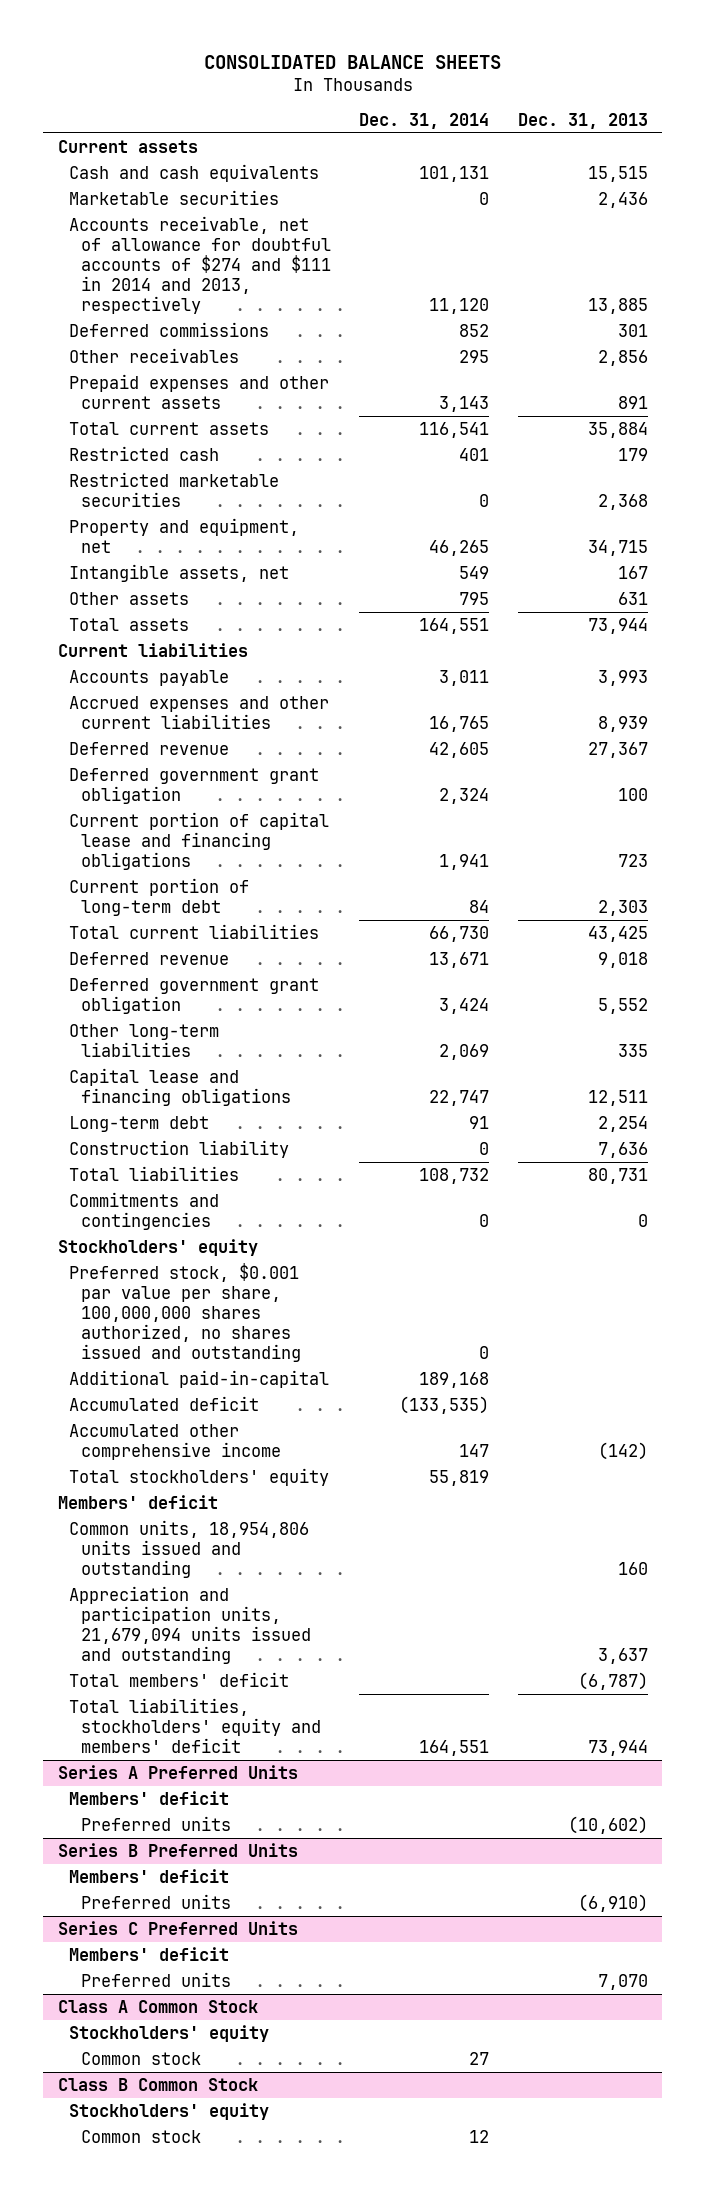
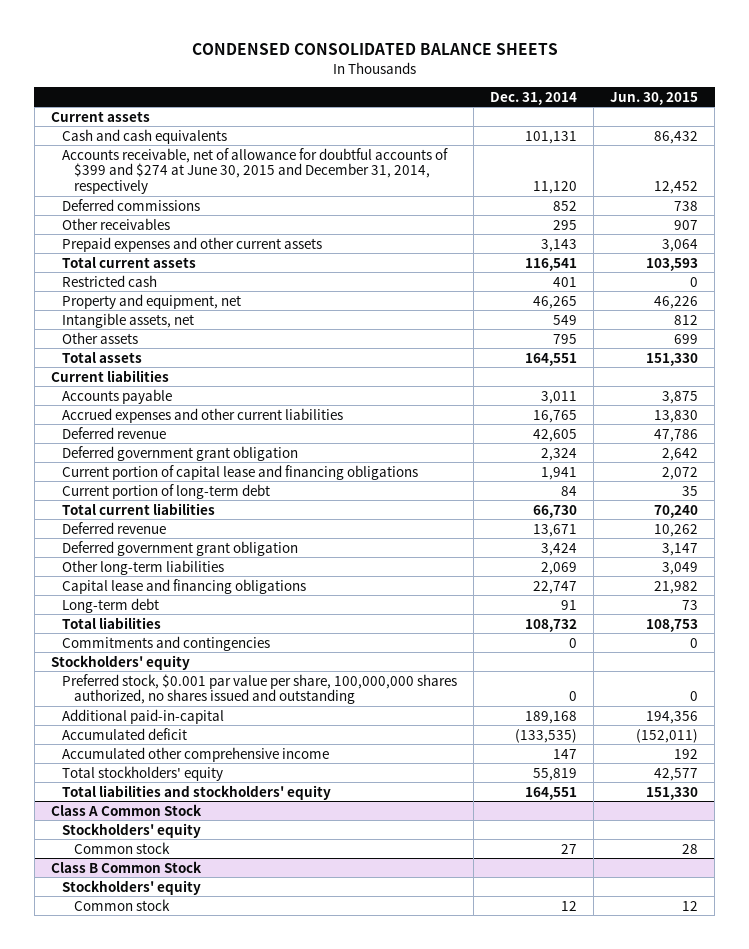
[203,54,501,69] CONSOLIDATED BALANCE SHEETS -> [191,43,558,56] CONDENSED CONSOLIDATED BALANCE SHEETS
[517,112,648,129] Dec. 31, 2013 -> none
none -> [610,91,699,105] Jun. 30, 2015
[69,189,280,205] Marketable securities -> none
[69,215,331,314] Accounts receivable, net of allowance for doubtful accounts of $274 and $111 in 2014 and 2013, respectively -> [62,147,449,194] Accounts receivable, net of allowance for doubtful accounts of $399 and $274 at June 30, 2015 and December 31, 2014, respectively
[69,471,280,507] Restricted marketable securities -> none
[69,1139,290,1158] Construction liability -> none
[57,1494,218,1509] Members' deficit -> none
[69,1519,310,1578] Common units, 18,954,806 units issued and outstanding -> none
[69,1585,311,1664] Appreciation and participation units, 21,679,094 units issued and outstanding -> none
[69,1671,290,1687] Total members' deficit -> none
[57,1764,298,1779] Series A Preferred Units -> none
[69,1790,230,1805] Members' deficit -> none
[80,1815,231,1831] Preferred units -> none
[57,1842,298,1857] Series B Preferred Units -> none
[69,1868,230,1883] Members' deficit -> none
[80,1893,231,1909] Preferred units -> none
[57,1920,298,1935] Series C Preferred Units -> none
[69,1946,230,1961] Members' deficit -> none
[80,1971,231,1987] Preferred units -> none
[69,1697,321,1753] Total liabilities, stockholders' equity and members' deficit -> [62,784,332,800] Total liabilities and stockholders' equity

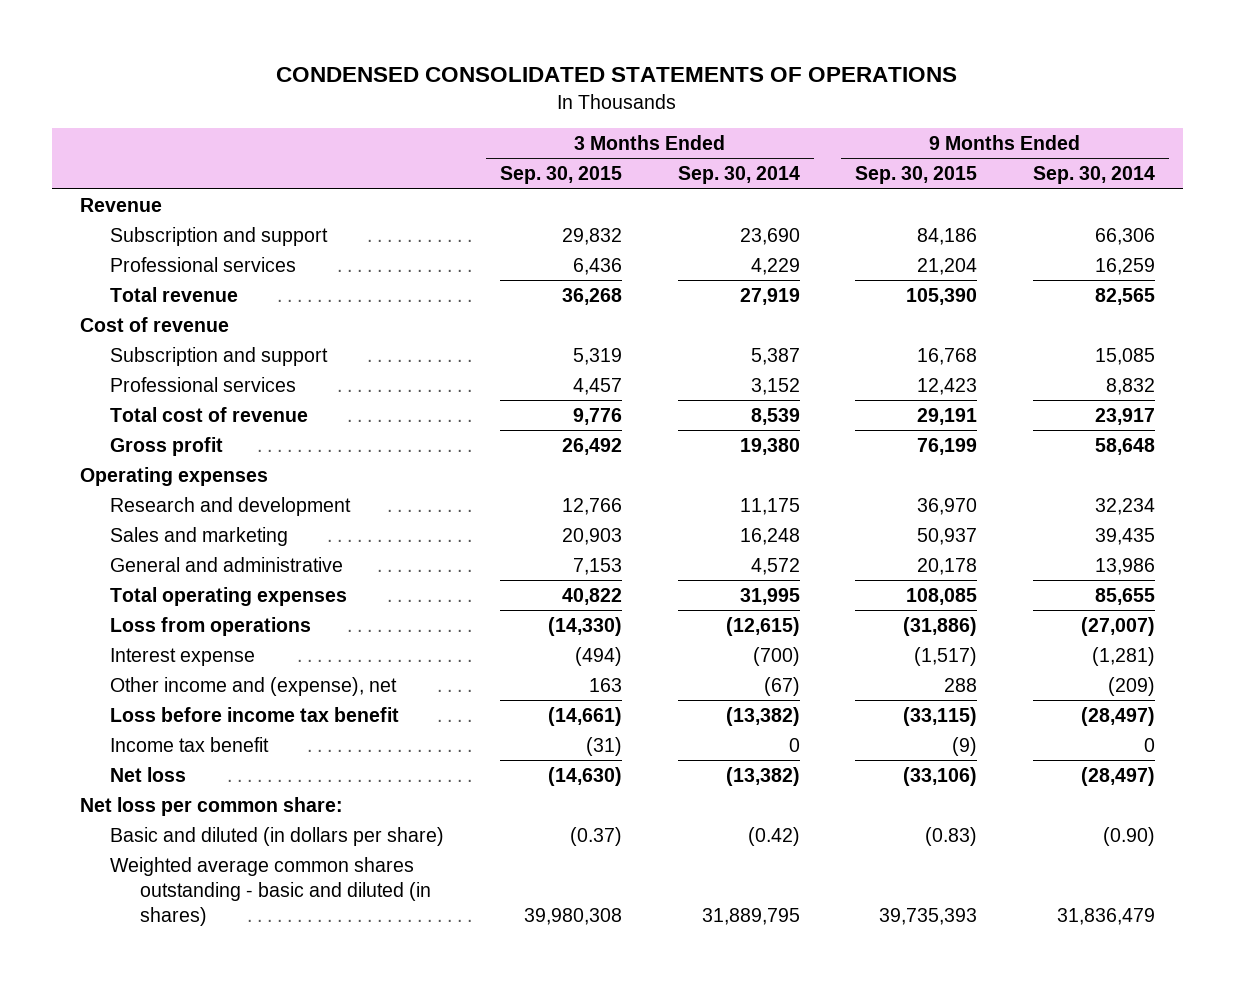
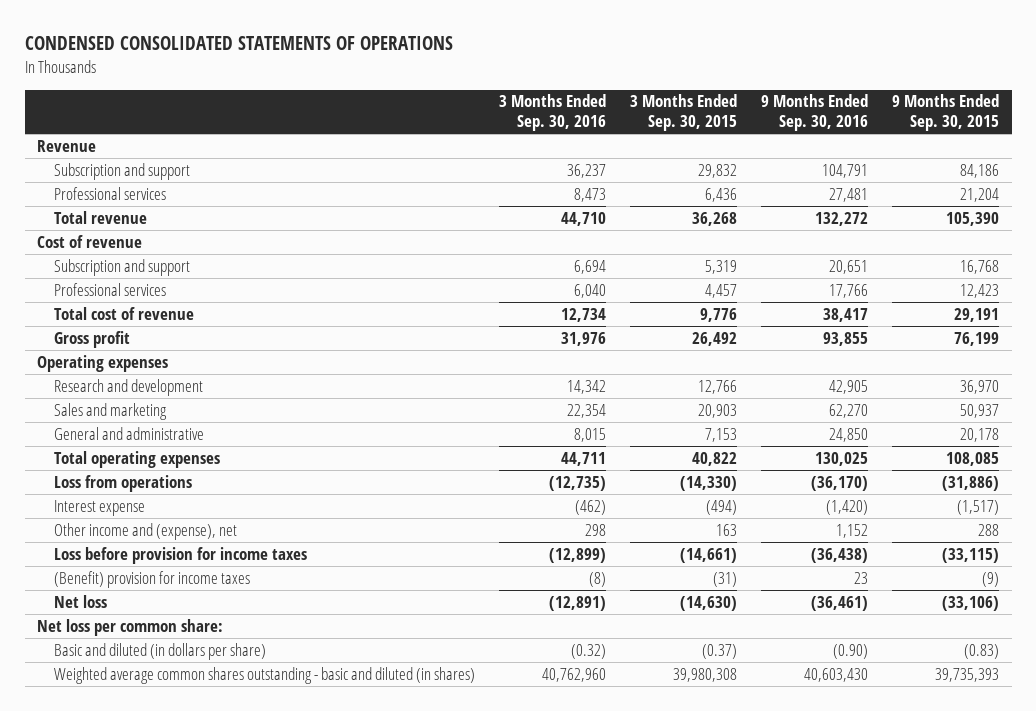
[677,166,800,185] Sep. 30, 2014 -> none
[1033,166,1156,185] Sep. 30, 2014 -> none
none -> [499,94,607,132] 3 Months Ended Sep. 30, 2016
none -> [761,94,869,132] 9 Months Ended Sep. 30, 2016
[109,706,399,722] Loss before income tax benefit -> [53,546,307,564] Loss before provision for income taxes
[109,736,269,752] Income tax benefit -> [53,570,250,588] (Benefit) provision for income taxes

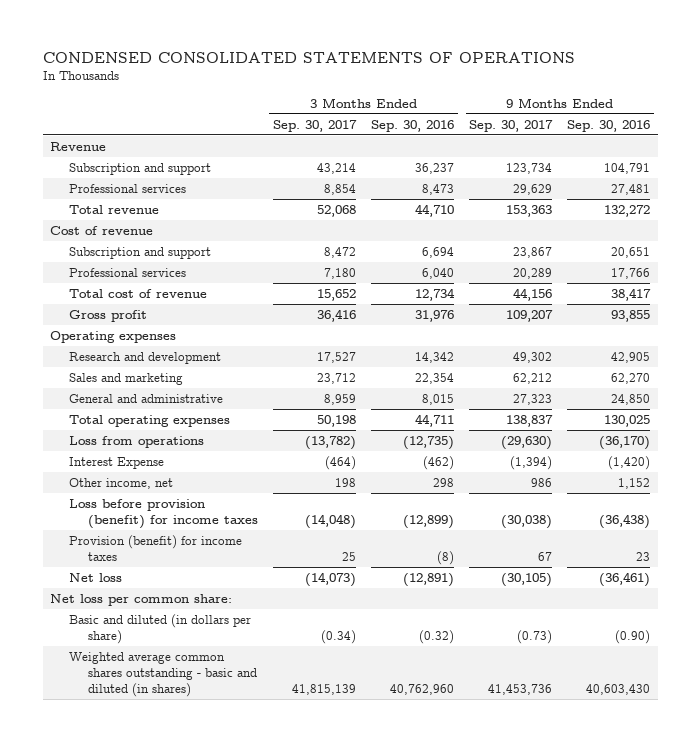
[630,94,738,132] 3 Months Ended Sep. 30, 2015 -> none
[892,94,1000,132] 9 Months Ended Sep. 30, 2015 -> none
none -> [273,119,358,132] Sep. 30, 2017
none -> [469,119,554,132] Sep. 30, 2017
[53,499,145,516] Interest expense -> [69,456,165,469] Interest Expense
[53,522,237,540] Other income and (expense), net -> [69,477,174,489] Other income, net
[53,546,307,564] Loss before provision for income taxes -> [69,498,259,530] Loss before provision (benefit) for income taxes
[53,570,250,588] (Benefit) provision for income taxes -> [69,534,243,562] Provision (benefit) for income taxes

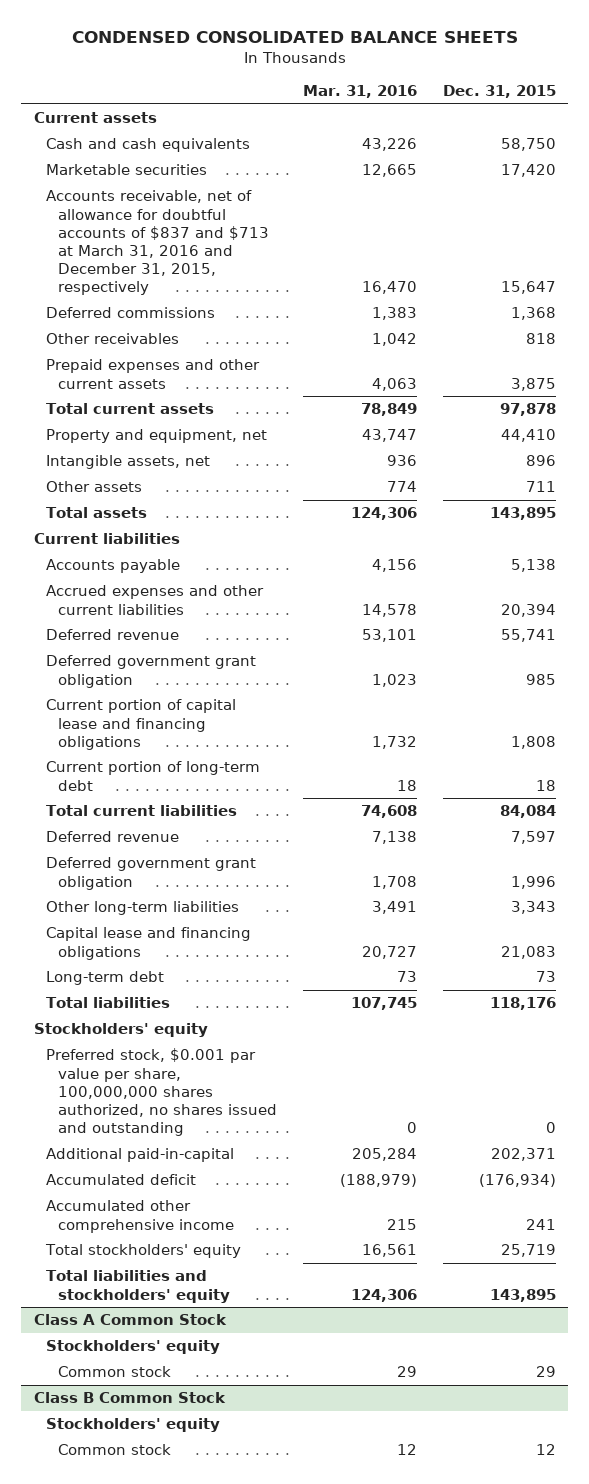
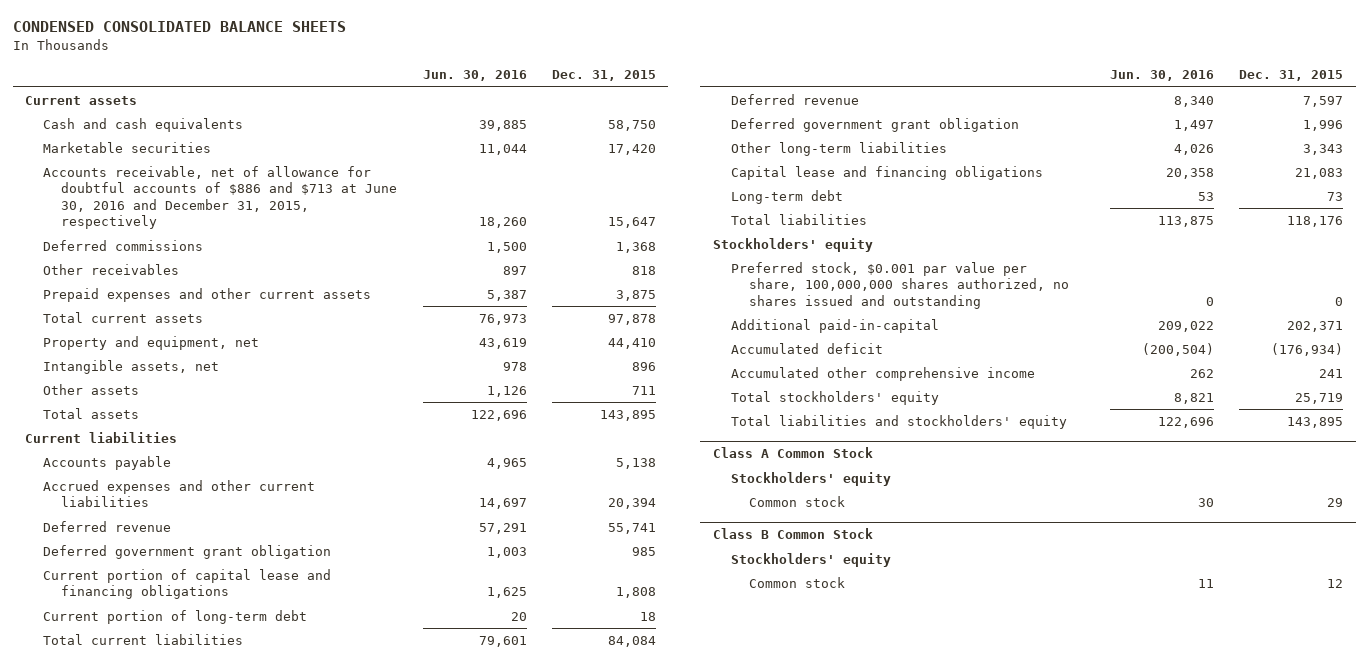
[302,85,417,99] Mar. 31, 2016 -> none
none -> [422,70,527,82] Jun. 30, 2016
[45,190,270,296] Accounts receivable, net of allowance for doubtful accounts of $837 and $713 at March 31, 2016 and December 31, 2015, respectively -> [43,165,398,230] Accounts receivable, net of allowance for doubtful accounts of $886 and $713 at June 30, 2016 and December 31, 2015, respectively

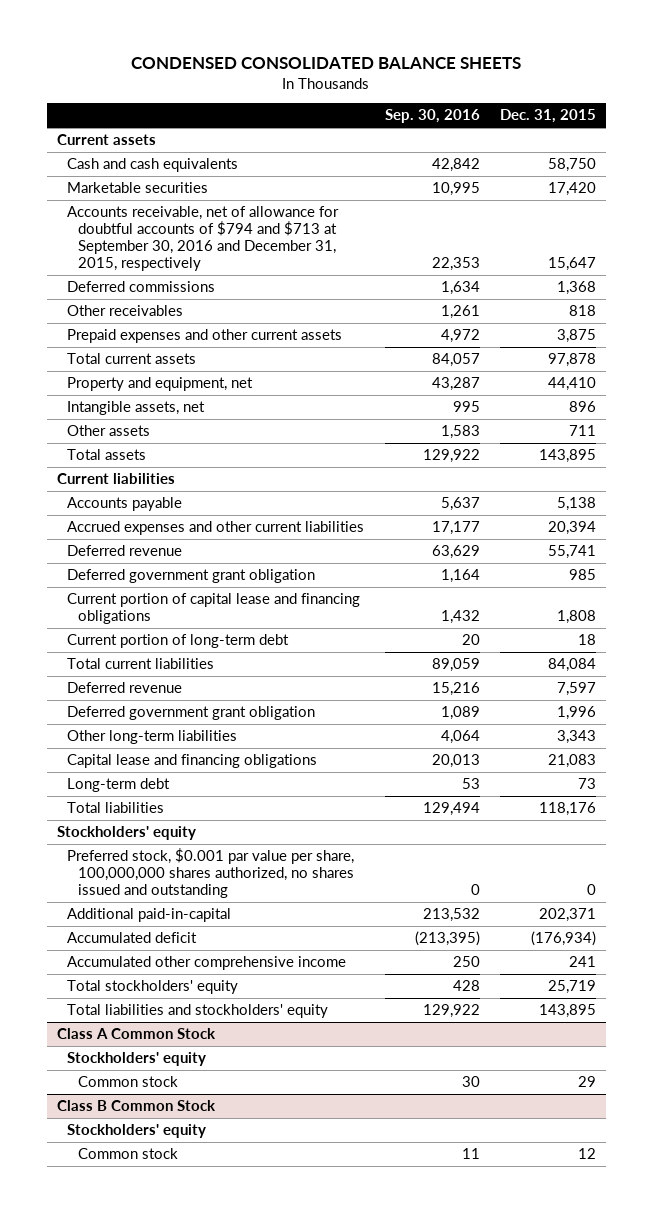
[422,70,527,82] Jun. 30, 2016 -> none
none -> [384,109,480,124] Sep. 30, 2016
[43,165,398,230] Accounts receivable, net of allowance for doubtful accounts of $886 and $713 at June 30, 2016 and December 31, 2015, respectively -> [67,206,340,271] Accounts receivable, net of allowance for doubtful accounts of $794 and $713 at September 30, 2016 and December 31, 2015, respectively

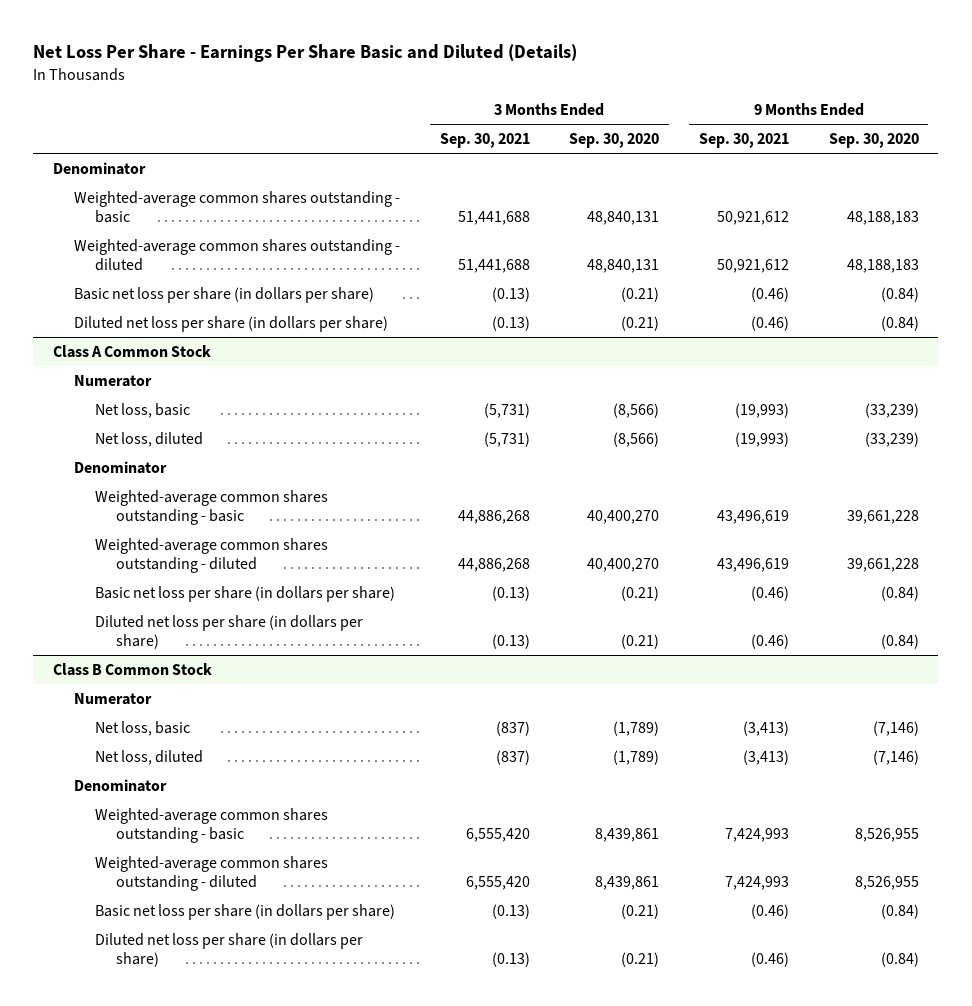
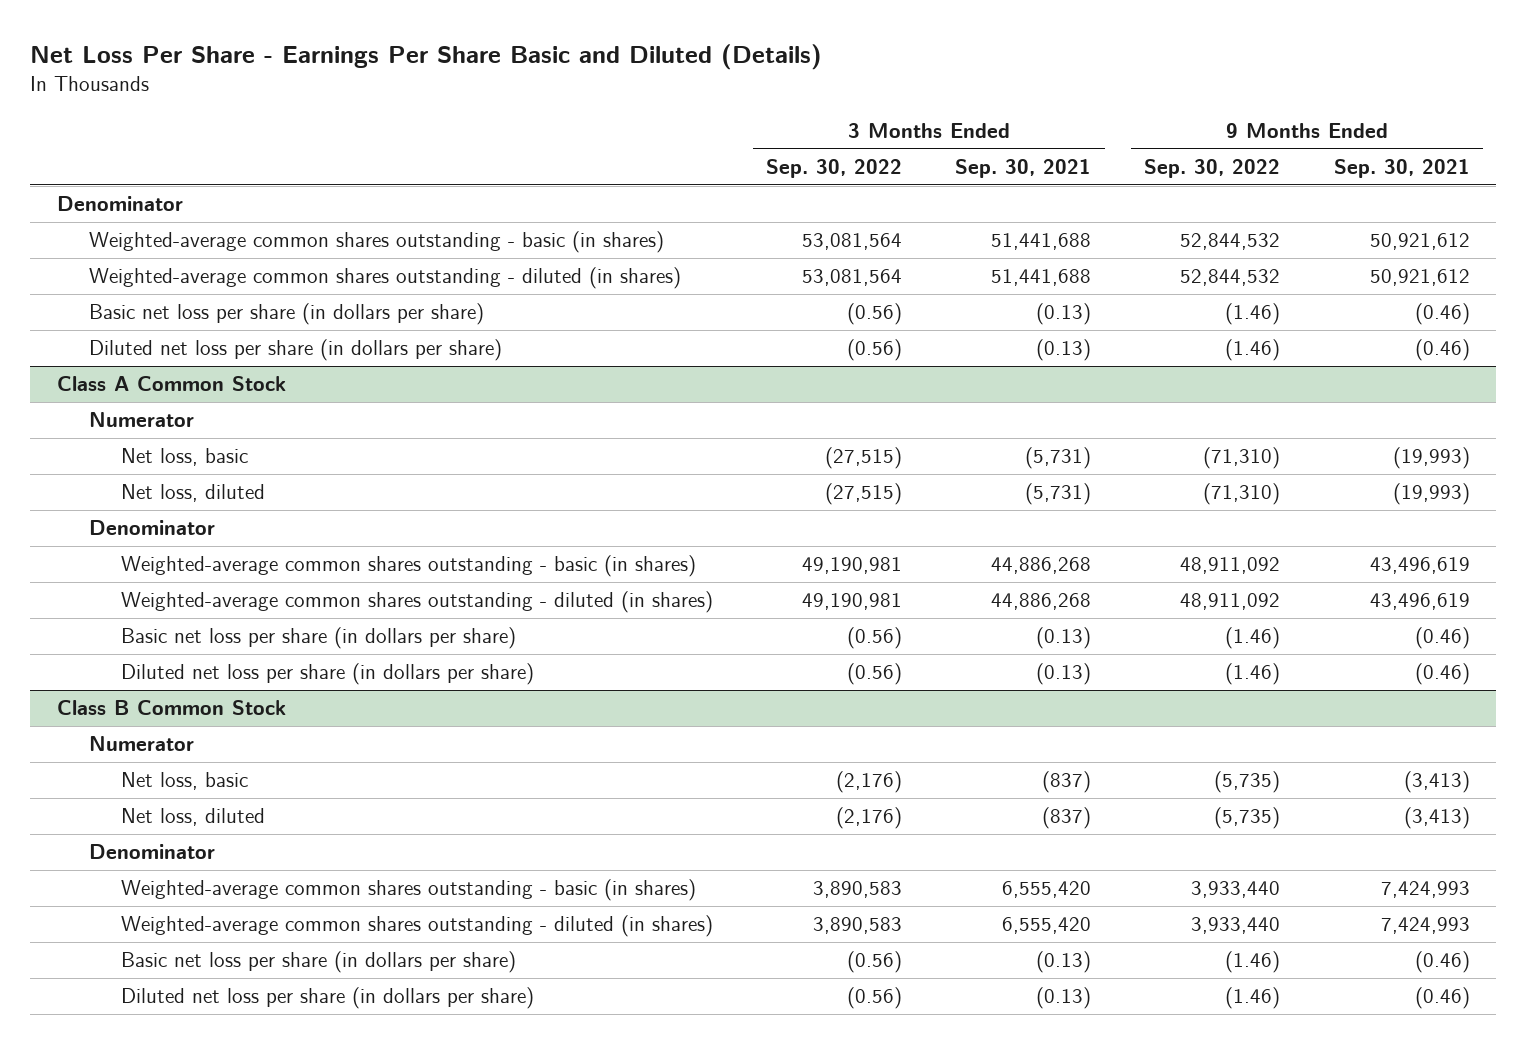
[569,133,660,149] Sep. 30, 2020 -> none
[828,133,919,149] Sep. 30, 2020 -> none
none -> [766,159,903,179] Sep. 30, 2022
none -> [1144,159,1281,179] Sep. 30, 2022
[74,190,401,223] Weighted-average common shares outstanding - basic -> [88,231,664,254] Weighted-average common shares outstanding - basic (in shares)
[74,238,401,271] Weighted-average common shares outstanding - diluted -> [88,267,681,290] Weighted-average common shares outstanding - diluted (in shares)
[95,489,329,525] Weighted-average common shares outstanding - basic -> [120,555,696,578] Weighted-average common shares outstanding - basic (in shares)
[95,537,329,573] Weighted-average common shares outstanding - diluted -> [120,591,713,614] Weighted-average common shares outstanding - diluted (in shares)
[95,807,329,843] Weighted-average common shares outstanding - basic -> [120,879,696,902] Weighted-average common shares outstanding - basic (in shares)
[95,855,329,891] Weighted-average common shares outstanding - diluted -> [120,915,713,938] Weighted-average common shares outstanding - diluted (in shares)

